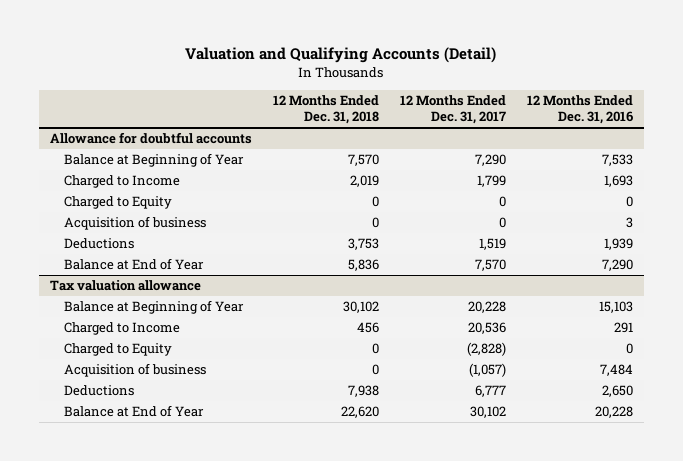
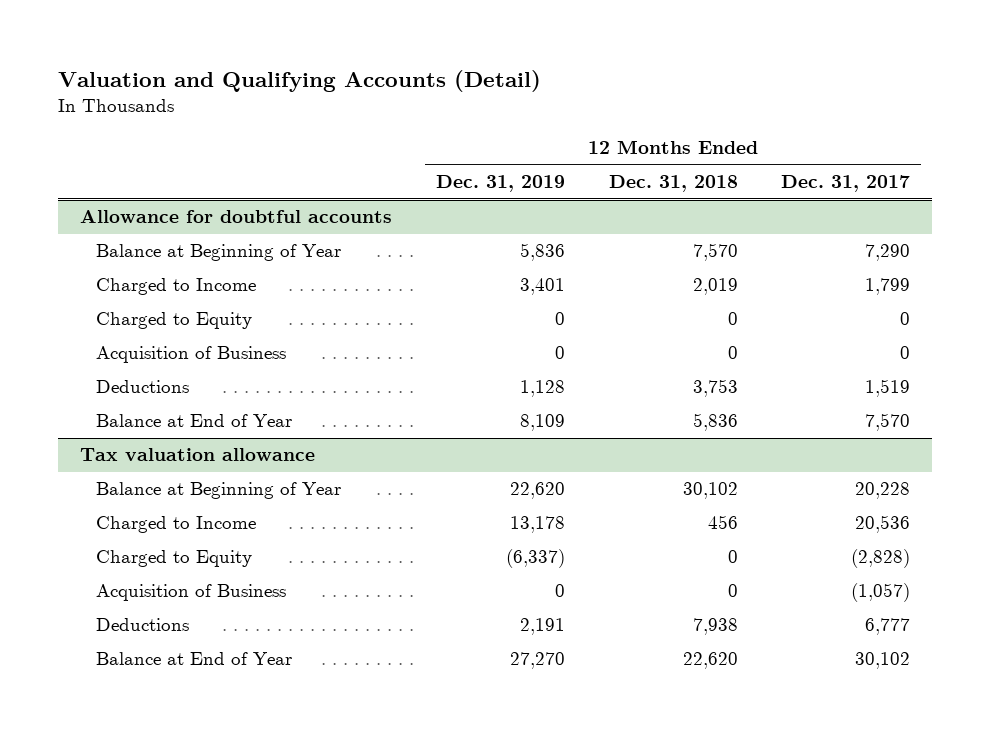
[527,95,634,125] 12 Months Ended Dec. 31, 2016 -> none
none -> [435,174,565,192] Dec. 31, 2019
[63,216,206,231] Acquisition of business -> [96,346,287,364] Acquisition of Business
[63,363,206,378] Acquisition of business -> [96,584,287,602] Acquisition of Business

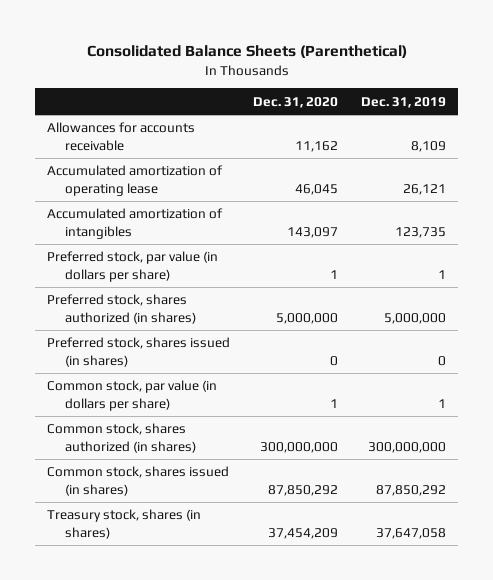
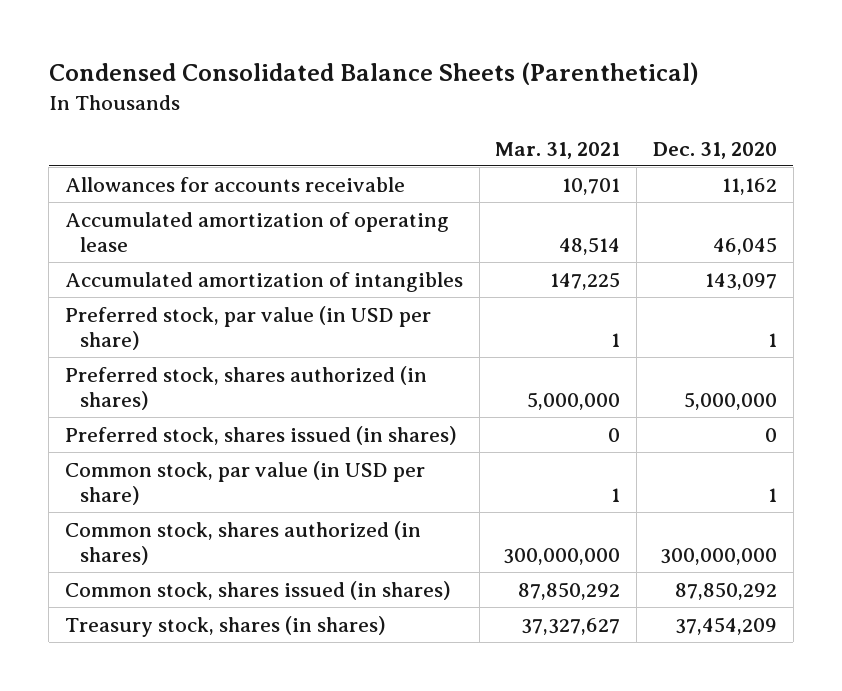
[86,45,407,59] Consolidated Balance Sheets (Parenthetical) -> [48,62,699,86] Condensed Consolidated Balance Sheets (Parenthetical)
[361,96,447,108] Dec. 31, 2019 -> none
none -> [495,141,621,159] Mar. 31, 2021
[46,251,218,282] Preferred stock, par value (in dollars per share) -> [64,305,431,351] Preferred stock, par value (in USD per share)
[46,380,217,411] Common stock, par value (in dollars per share) -> [64,460,425,506] Common stock, par value (in USD per share)

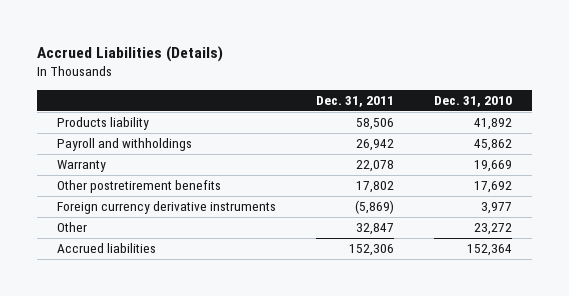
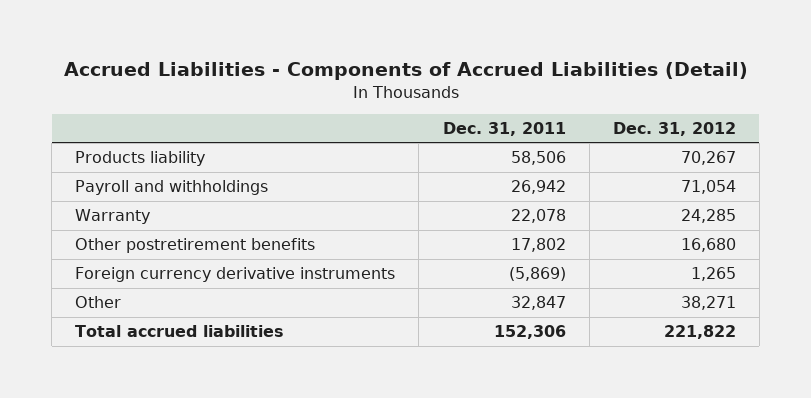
[37,46,224,63] Accrued Liabilities (Details) -> [63,62,748,81] Accrued Liabilities - Components of Accrued Liabilities (Detail)
[433,95,512,107] Dec. 31, 2010 -> none
none -> [612,121,736,136] Dec. 31, 2012
[57,243,157,254] Accrued liabilities -> [75,325,285,338] Total accrued liabilities

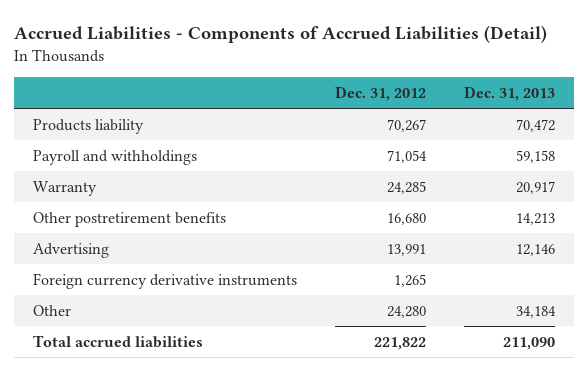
[442,121,566,136] Dec. 31, 2011 -> none
none -> [463,85,555,101] Dec. 31, 2013
none -> [33,242,110,258] Advertising
[680,296,736,311] 38,271 -> [387,305,427,318] 24,280

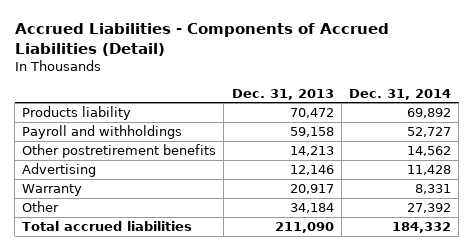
[335,85,427,101] Dec. 31, 2012 -> none
none -> [349,88,452,100] Dec. 31, 2014
[33,272,298,289] Foreign currency derivative instruments -> none
[33,180,98,196] Warranty -> [22,184,83,197] Warranty

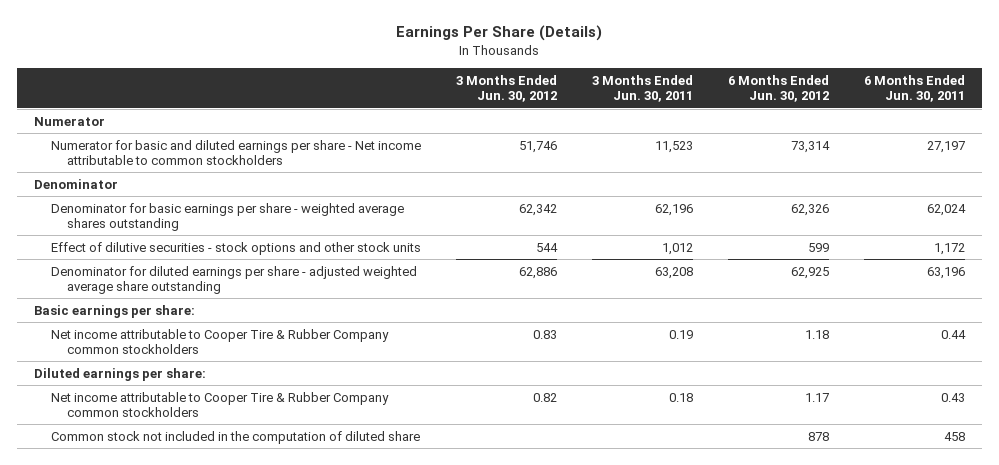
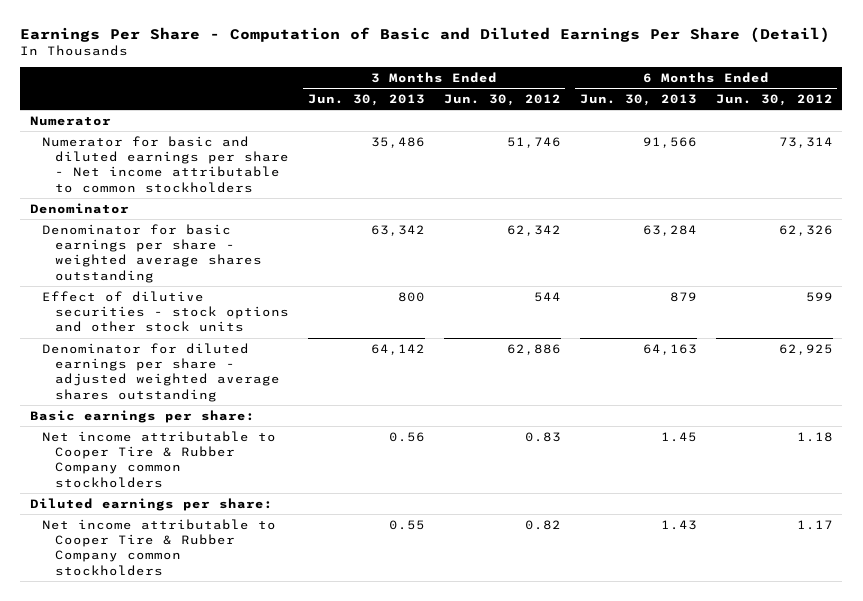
[396,25,603,42] Earnings Per Share (Details) -> [20,27,831,44] Earnings Per Share - Computation of Basic and Diluted Earnings Per Share (Detail)
[591,74,693,103] 3 Months Ended Jun. 30, 2011 -> none
[863,74,965,103] 6 Months Ended Jun. 30, 2011 -> none
none -> [307,93,425,106] Jun. 30, 2013
none -> [579,93,697,106] Jun. 30, 2013
[50,265,417,294] Denominator for diluted earnings per share - adjusted weighted average share outstanding -> [42,342,280,402] Denominator for diluted earnings per share - adjusted weighted average shares outstanding
[50,430,420,444] Common stock not included in the computation of diluted share -> none

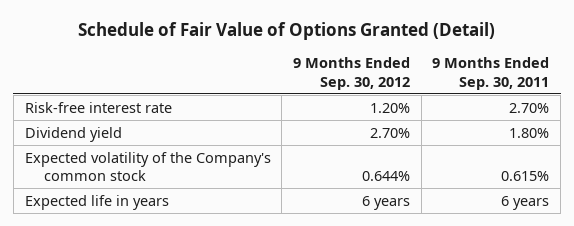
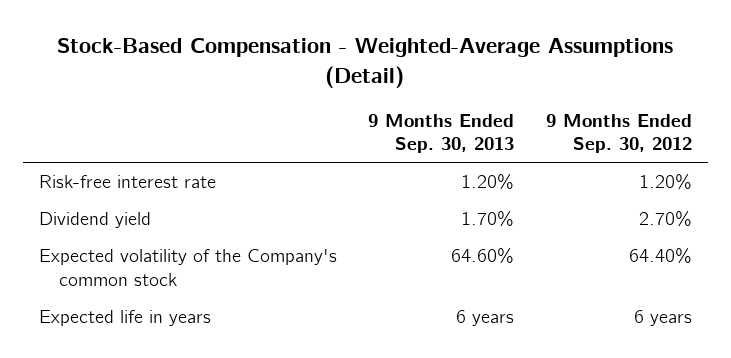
[78,22,496,41] Schedule of Fair Value of Options Granted (Detail) -> [57,38,674,88] Stock-Based Compensation - Weighted-Average Assumptions (Detail)
[432,57,550,90] 9 Months Ended Sep. 30, 2011 -> none
none -> [368,114,515,154] 9 Months Ended Sep. 30, 2013
[362,170,411,181] 0.644% -> [628,248,692,265] 64.40%

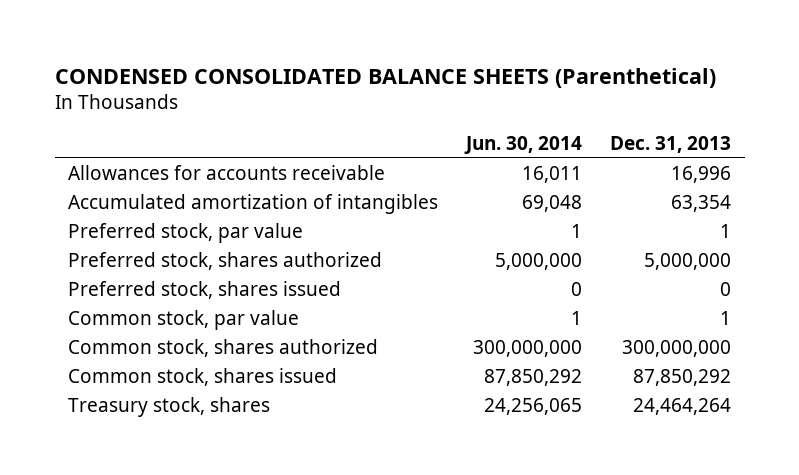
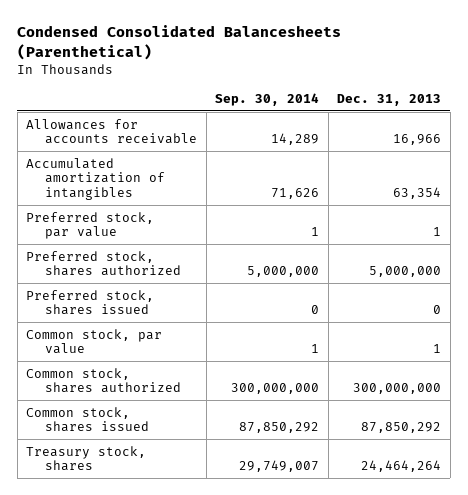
[54,67,716,88] CONDENSED CONSOLIDATED BALANCE SHEETS (Parenthetical) -> [17,24,342,60] Condensed Consolidated Balancesheets (Parenthetical)
[464,135,583,154] Jun. 30, 2014 -> none
none -> [215,92,320,106] Sep. 30, 2014
[670,166,731,184] 16,996 -> [393,134,442,146] 16,966

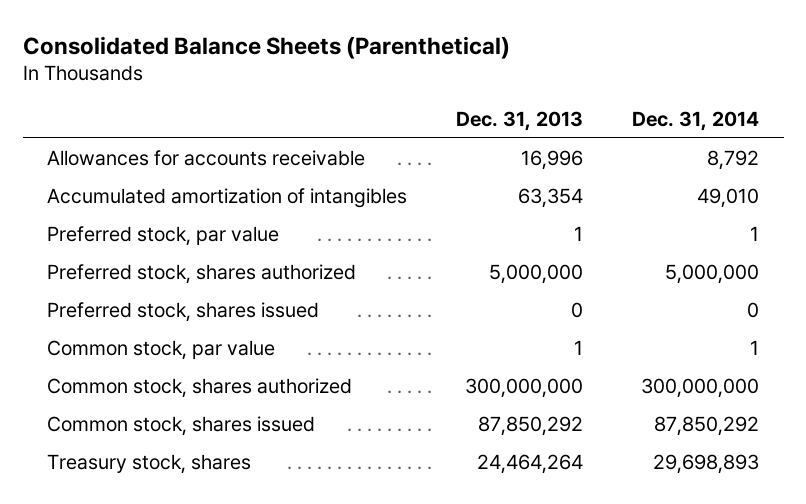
[17,24,342,60] Condensed Consolidated Balancesheets (Parenthetical) -> [22,35,510,59] Consolidated Balance Sheets (Parenthetical)
[215,92,320,106] Sep. 30, 2014 -> none
none -> [632,111,760,132] Dec. 31, 2014
[393,134,442,146] 16,966 -> [521,149,584,170] 16,996

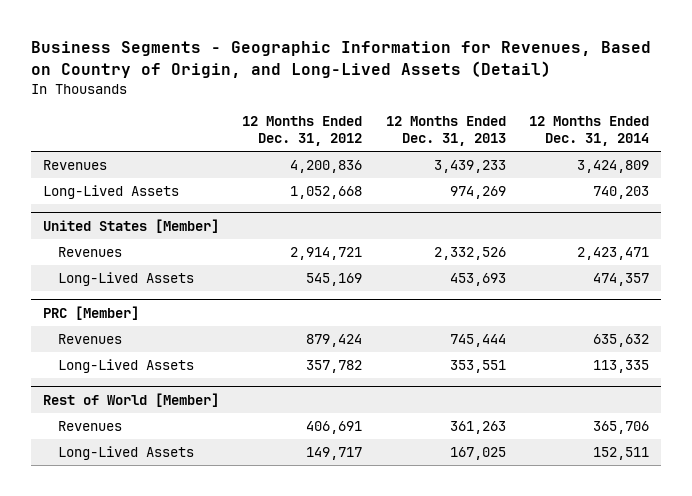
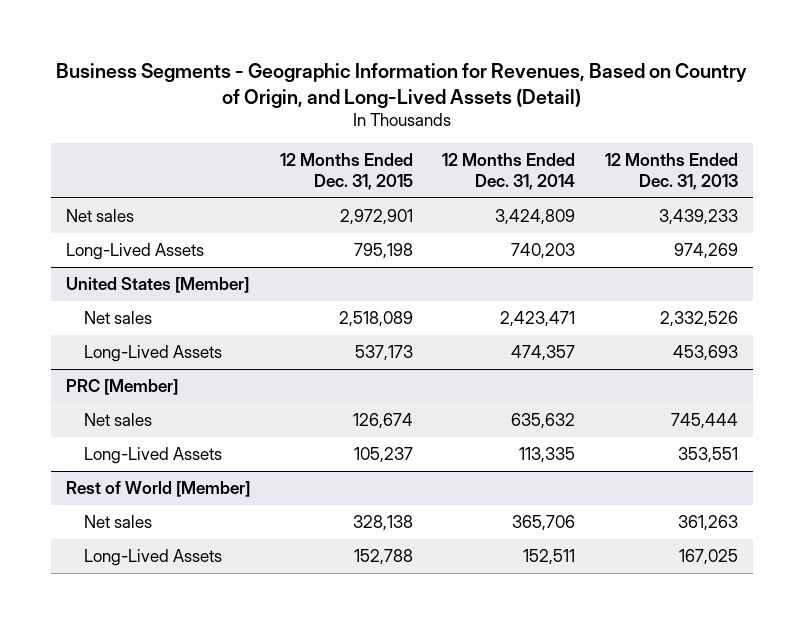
[242,116,363,147] 12 Months Ended Dec. 31, 2012 -> none
none -> [279,153,413,191] 12 Months Ended Dec. 31, 2015
[43,160,108,171] Revenues -> [66,209,135,223] Net sales
[57,247,122,258] Revenues -> [83,311,152,325] Net sales
[57,334,122,345] Revenues -> [83,413,152,427] Net sales
[57,421,122,432] Revenues -> [83,515,152,529] Net sales

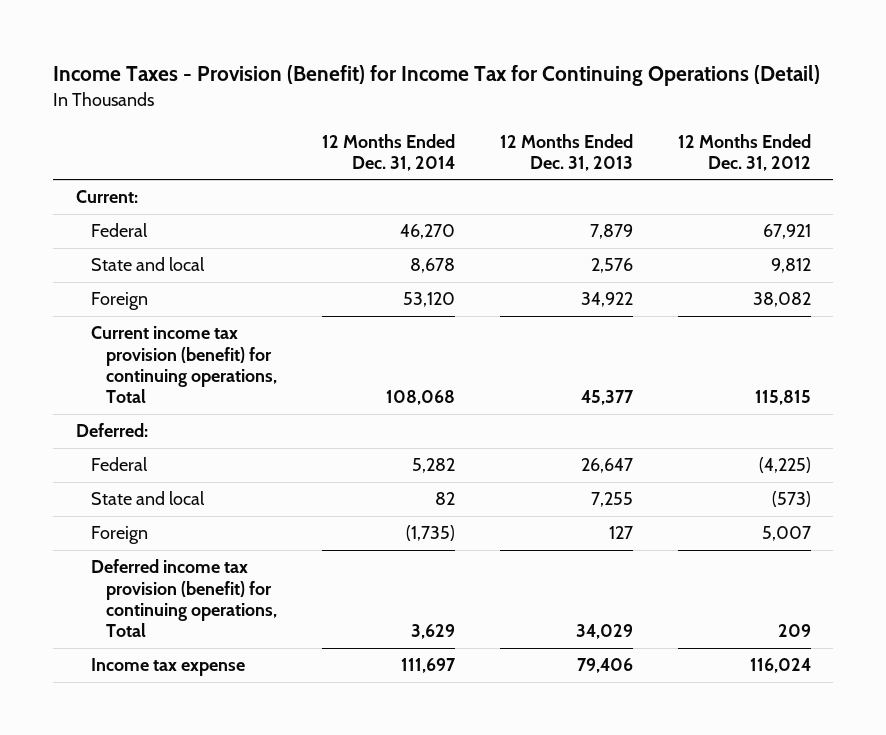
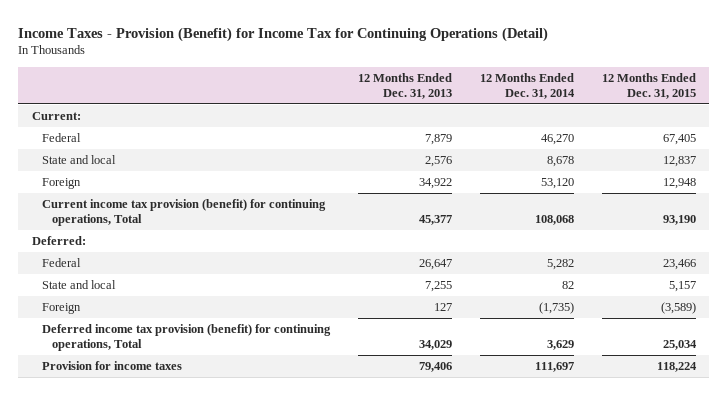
[677,133,811,171] 12 Months Ended Dec. 31, 2012 -> none
none -> [601,72,696,99] 12 Months Ended Dec. 31, 2015
[90,658,245,677] Income tax expense -> [42,361,183,371] Provision for income taxes

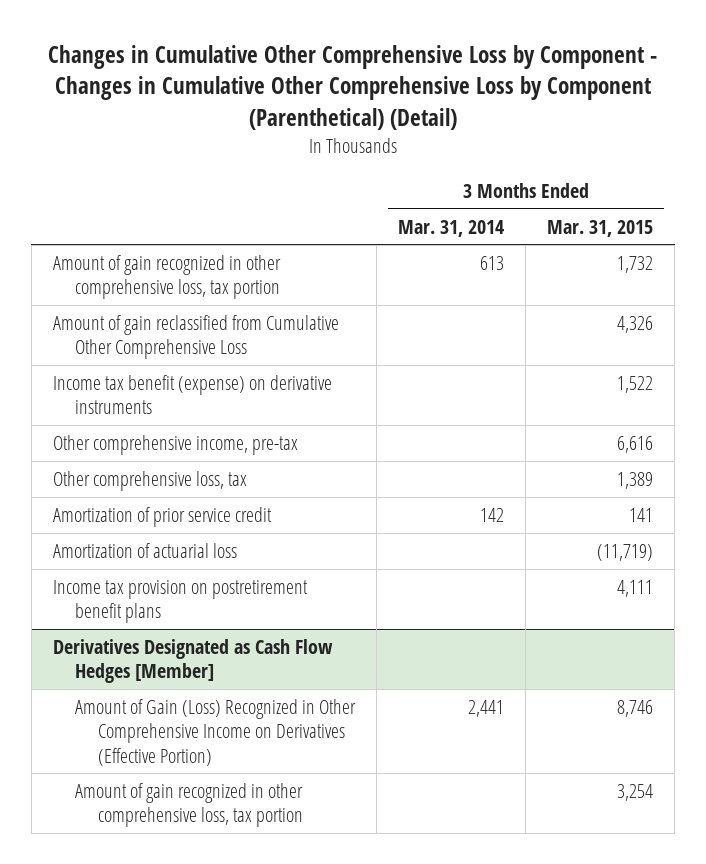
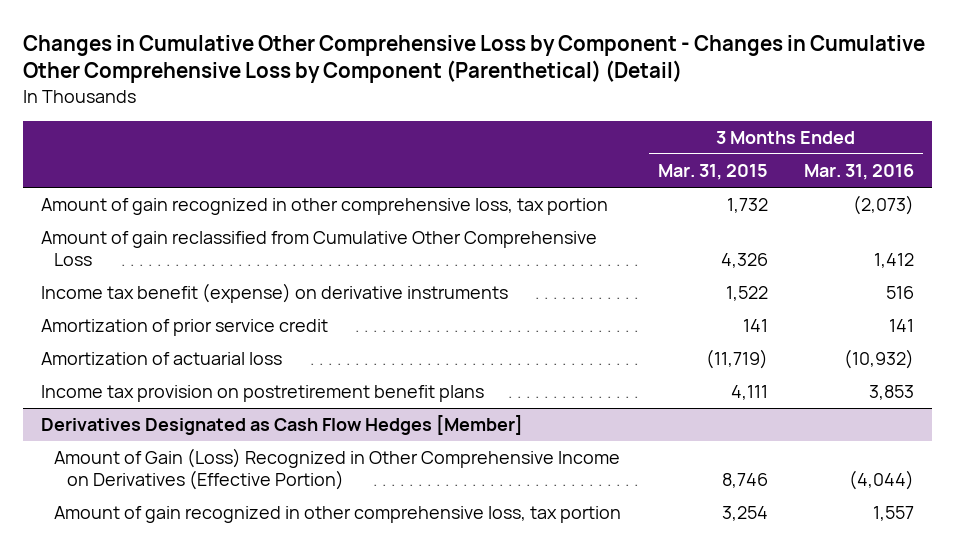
[398,219,505,237] Mar. 31, 2014 -> none
none -> [804,164,915,181] Mar. 31, 2016
[52,435,298,456] Other comprehensive income, pre-tax -> none
[52,471,247,492] Other comprehensive loss, tax -> none

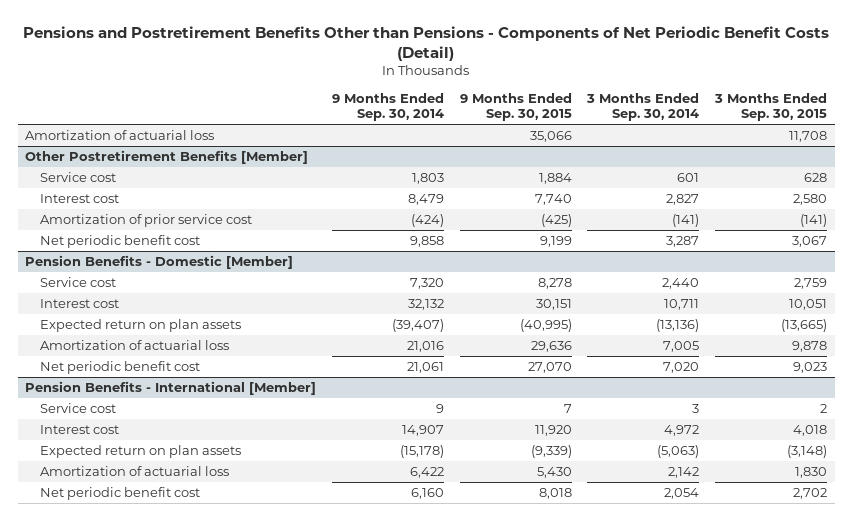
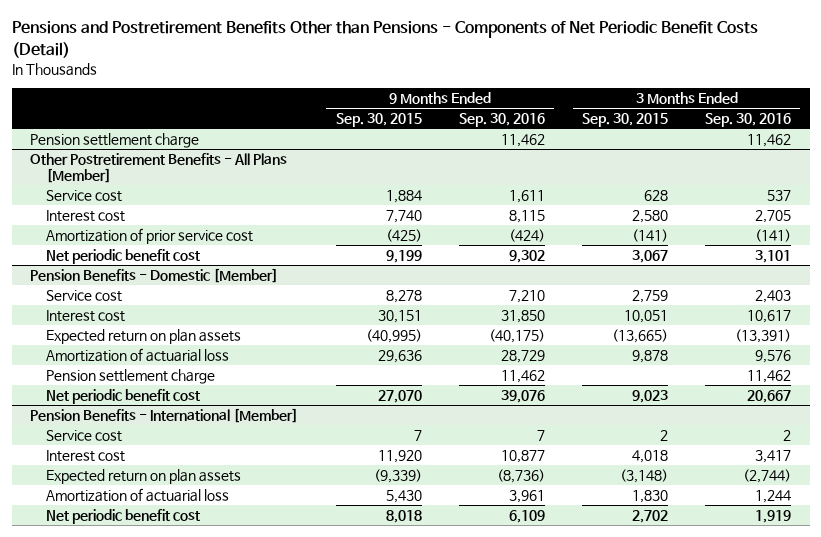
[332,93,445,122] 9 Months Ended Sep. 30, 2014 -> none
[586,93,700,122] 3 Months Ended Sep. 30, 2014 -> none
none -> [458,113,545,128] Sep. 30, 2016
none -> [705,113,792,128] Sep. 30, 2016
[25,129,215,140] Amortization of actuarial loss -> none
none -> [30,133,200,149] Pension settlement charge
[25,149,309,164] Other Postretirement Benefits [Member] -> [30,153,288,184] Other Postretirement Benefits - All Plans [Member]
none -> [46,369,216,385] Pension settlement charge

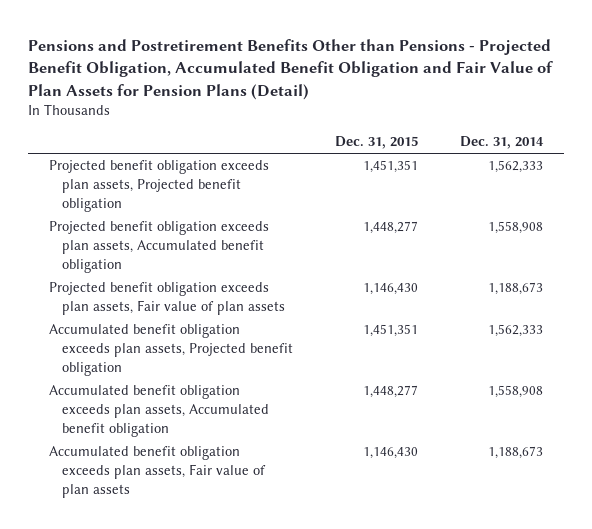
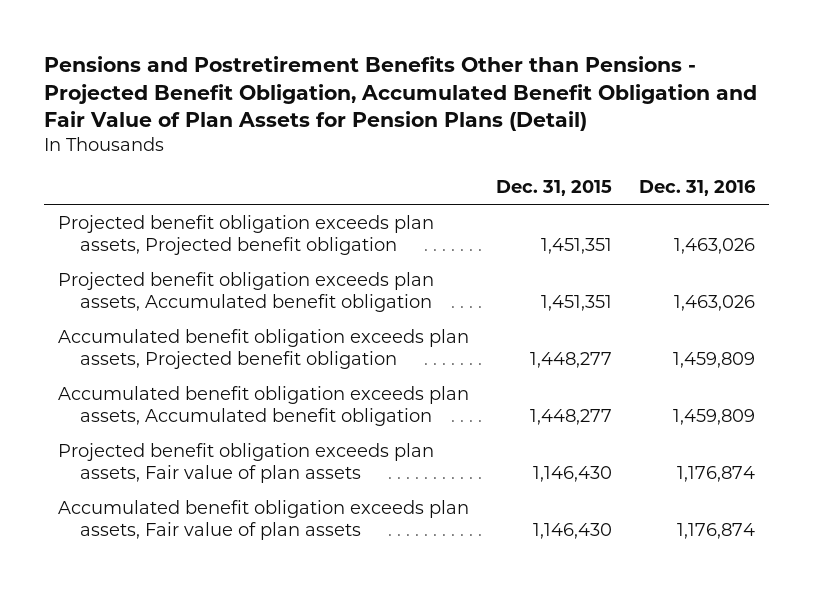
[459,136,544,150] Dec. 31, 2014 -> none
none -> [639,179,757,196] Dec. 31, 2016
[362,221,418,235] 1,448,277 -> [540,294,612,311] 1,451,351
[362,324,418,338] 1,451,351 -> [529,351,612,368] 1,448,277
[49,282,285,316] Projected benefit obligation exceeds plan assets, Fair value of plan assets -> [57,442,434,483] Projected benefit obligation exceeds plan assets, Fair value of plan assets

